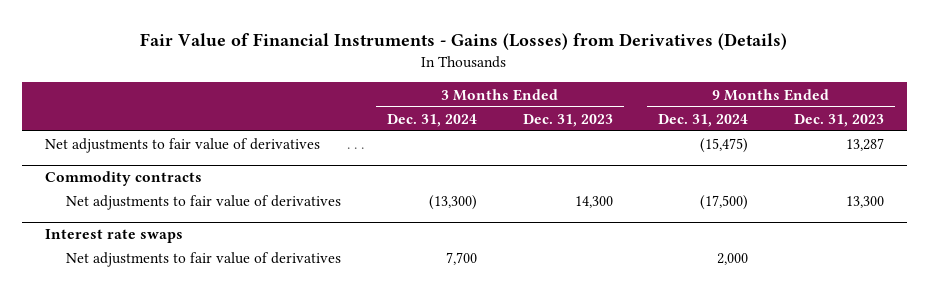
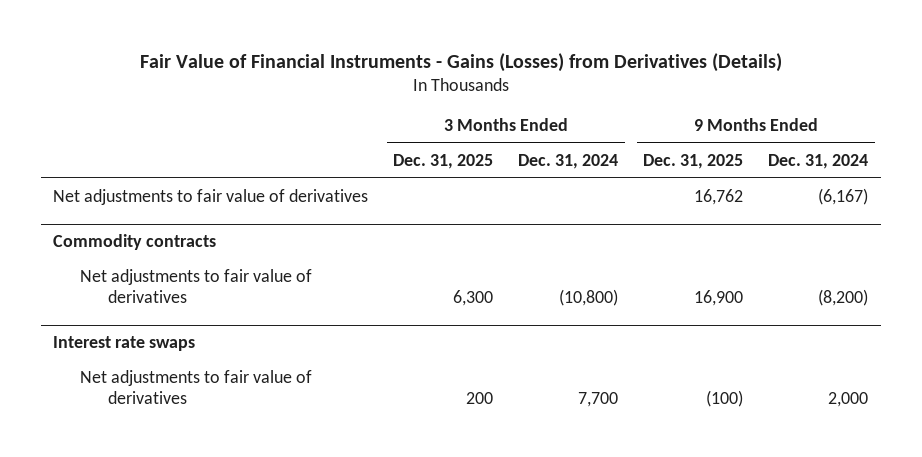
[522,113,613,127] Dec. 31, 2023 -> none
[794,113,885,127] Dec. 31, 2023 -> none
none -> [393,153,494,169] Dec. 31, 2025
none -> [643,153,744,169] Dec. 31, 2025
[700,138,749,154] (15,475) -> [818,187,869,205] (6,167)
[428,195,477,211] (13,300) -> [559,288,619,306] (10,800)
[700,195,749,211] (17,500) -> [818,288,869,306] (8,200)

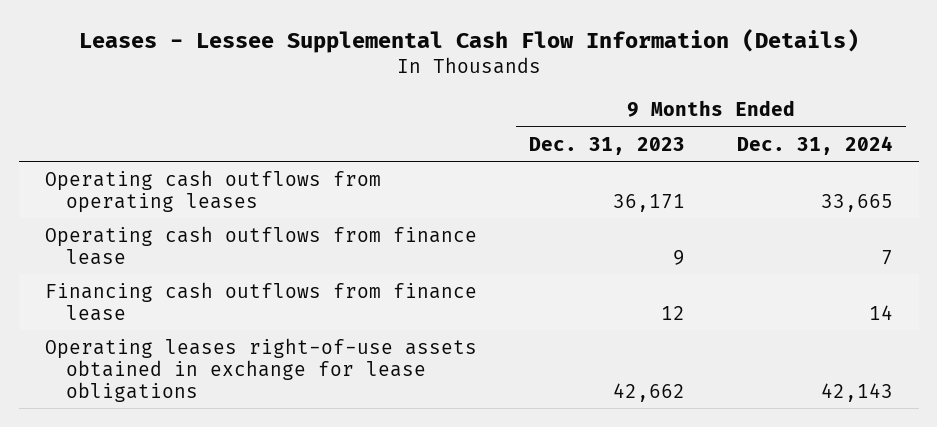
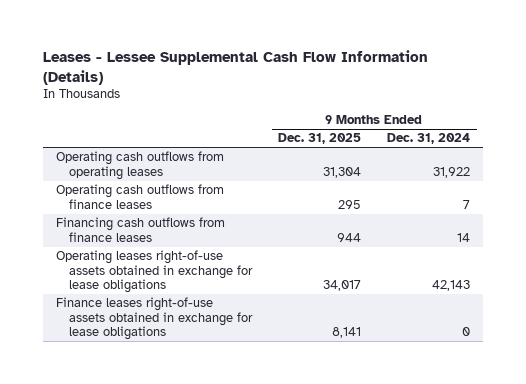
[528,136,685,155] Dec. 31, 2023 -> none
none -> [278,133,362,145] Dec. 31, 2025
[820,193,893,212] 33,665 -> [433,166,471,178] 31,922
[44,225,477,265] Operating cash outflows from finance lease -> [55,184,224,209] Operating cash outflows from finance leases
[44,281,477,321] Financing cash outflows from finance lease -> [55,217,225,242] Financing cash outflows from finance leases
none -> [55,297,254,341] Finance leases right-of-use assets obtained in exchange for lease obligations

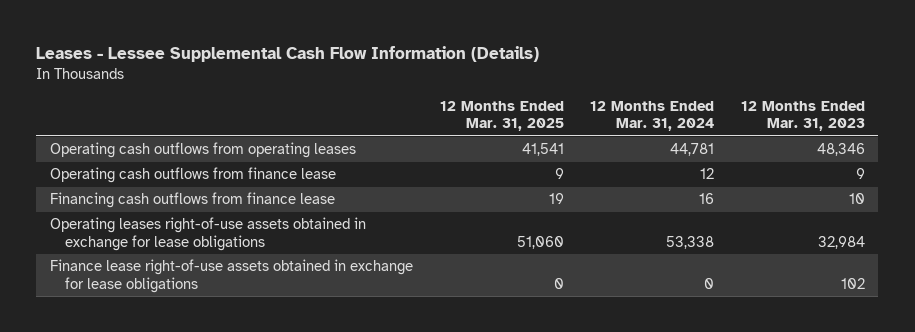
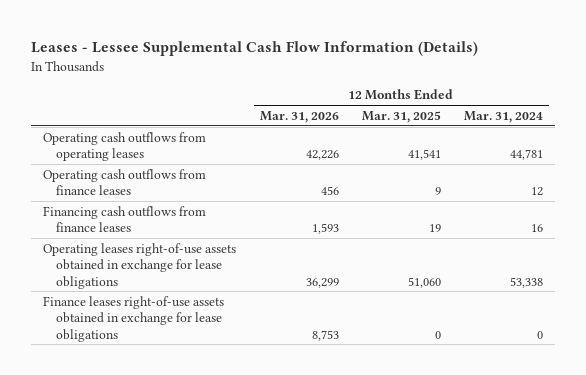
[741,101,866,132] 12 Months Ended Mar. 31, 2023 -> none
none -> [259,110,339,123] Mar. 31, 2026
[49,167,336,184] Operating cash outflows from finance lease -> [43,168,207,196] Operating cash outflows from finance leases
[49,192,335,209] Financing cash outflows from finance lease -> [43,205,207,233] Financing cash outflows from finance leases
[49,259,413,293] Finance lease right-of-use assets obtained in exchange for lease obligations -> [43,295,225,342] Finance leases right-of-use assets obtained in exchange for lease obligations

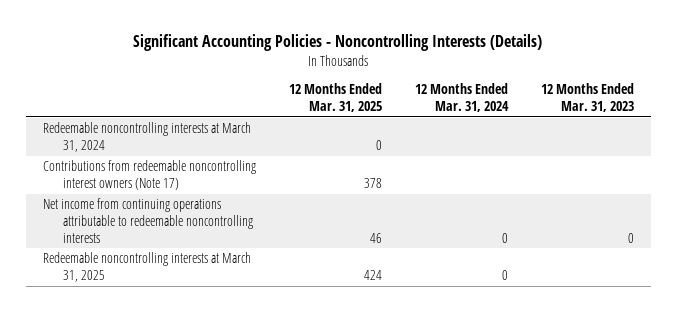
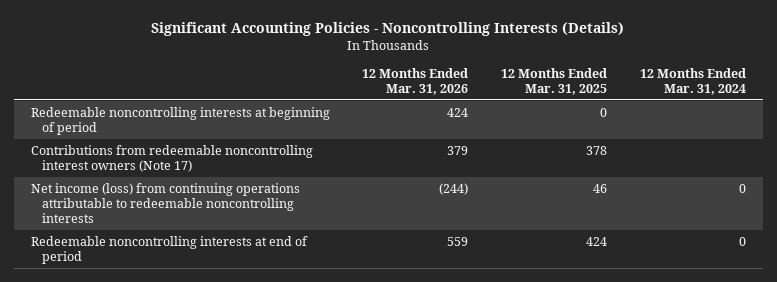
[541,83,635,113] 12 Months Ended Mar. 31, 2023 -> none
none -> [362,67,469,95] 12 Months Ended Mar. 31, 2026
[42,122,251,152] Redeemable noncontrolling interests at March 31, 2024 -> [30,106,330,135] Redeemable noncontrolling interests at beginning of period
[42,198,253,243] Net income from continuing operations attributable to redeemable noncontrolling interests -> [30,182,300,223] Net income (loss) from continuing operations attributable to redeemable noncontrolling interests
[42,252,251,282] Redeemable noncontrolling interests at March 31, 2025 -> [30,235,308,264] Redeemable noncontrolling interests at end of period

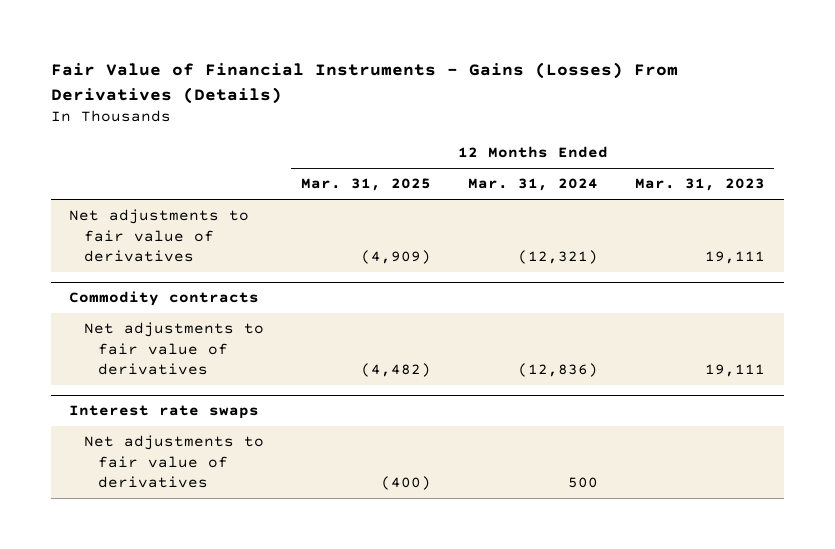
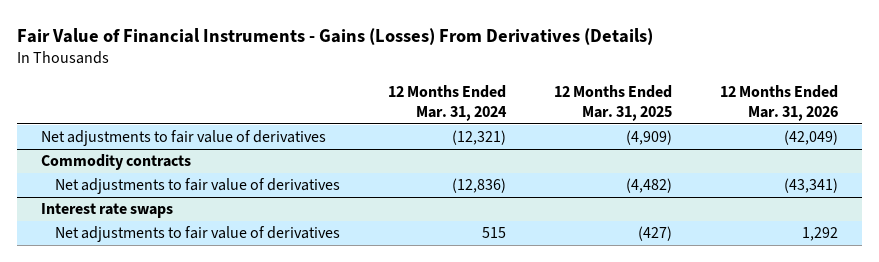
[635,178,766,192] Mar. 31, 2023 -> none
none -> [720,84,839,121] 12 Months Ended Mar. 31, 2026
[380,476,431,491] (400) -> [638,226,673,242] (427)
[567,477,598,489] 500 -> [482,227,507,239] 515

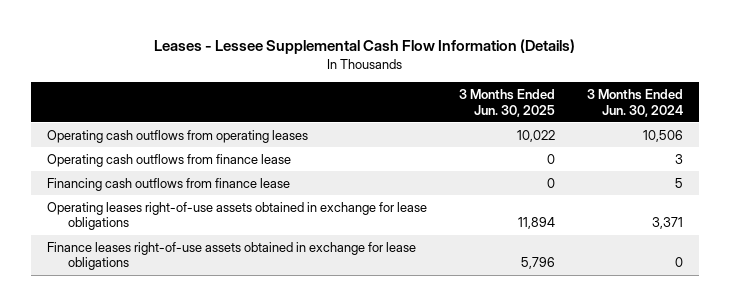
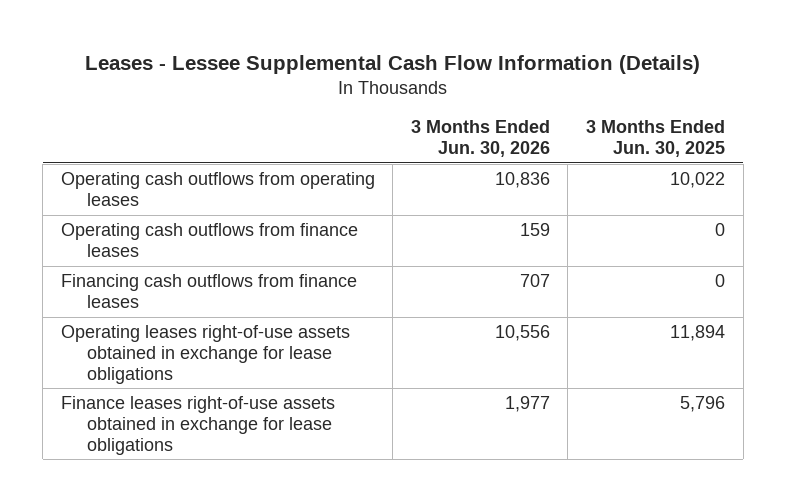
[586,89,683,117] 3 Months Ended Jun. 30, 2024 -> none
none -> [410,119,550,157] 3 Months Ended Jun. 30, 2026
[46,153,291,167] Operating cash outflows from finance lease -> [60,223,358,257] Operating cash outflows from finance leases
[46,177,290,191] Financing cash outflows from finance lease -> [60,274,357,308] Financing cash outflows from finance leases

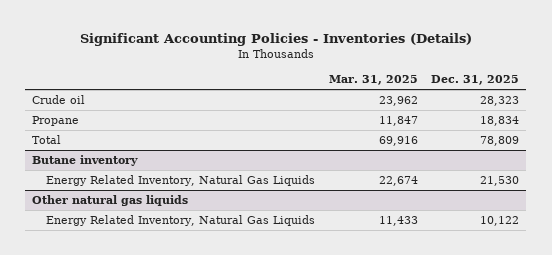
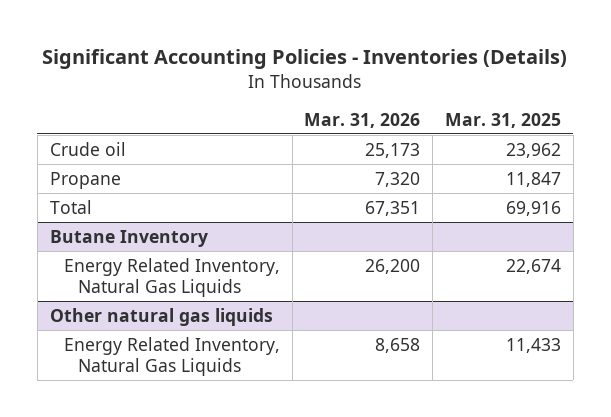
[431,75,520,86] Dec. 31, 2025 -> none
none -> [304,112,421,128] Mar. 31, 2026
[32,155,139,167] Butane inventory -> [49,229,208,247] Butane Inventory

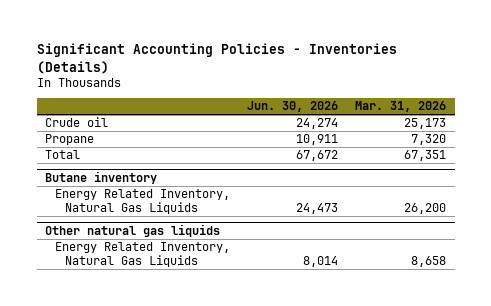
[445,112,562,128] Mar. 31, 2025 -> none
none -> [247,101,339,113] Jun. 30, 2026
[49,229,208,247] Butane Inventory -> [45,171,158,185] Butane inventory

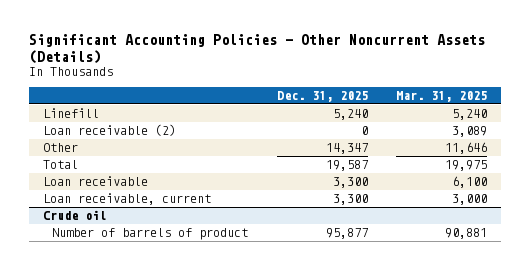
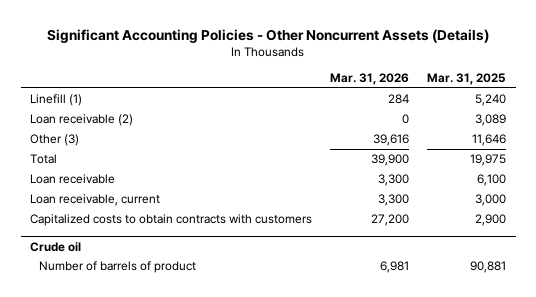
[276,90,368,102] Dec. 31, 2025 -> none
none -> [330,73,410,86] Mar. 31, 2026
[43,108,100,119] Linefill -> [29,94,82,107] Linefill (1)
[43,143,79,153] Other -> [29,134,79,147] Other (3)
none -> [29,214,312,227] Capitalized costs to obtain contracts with customers

